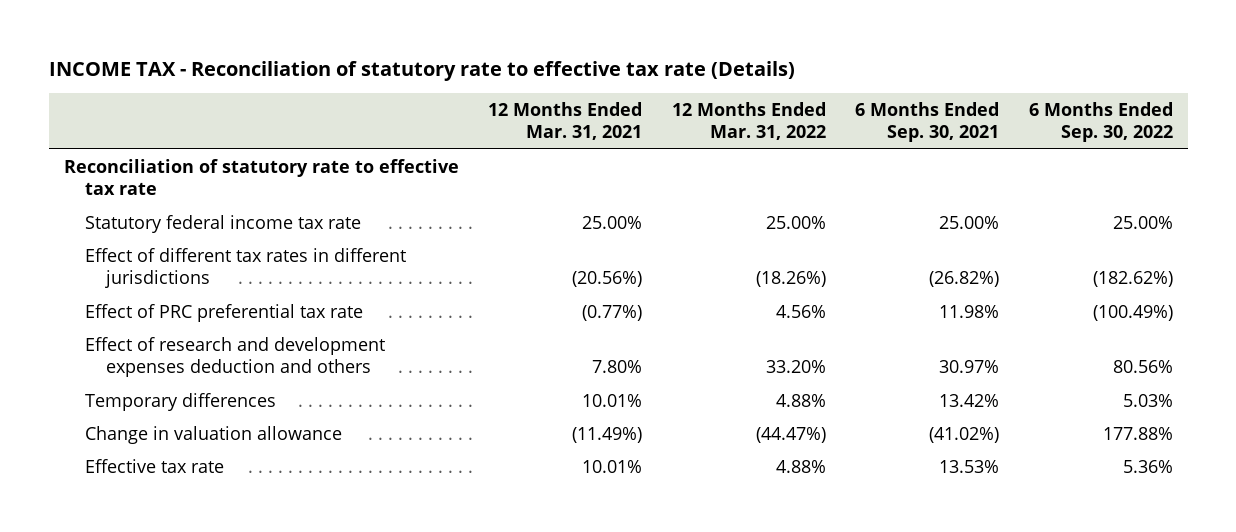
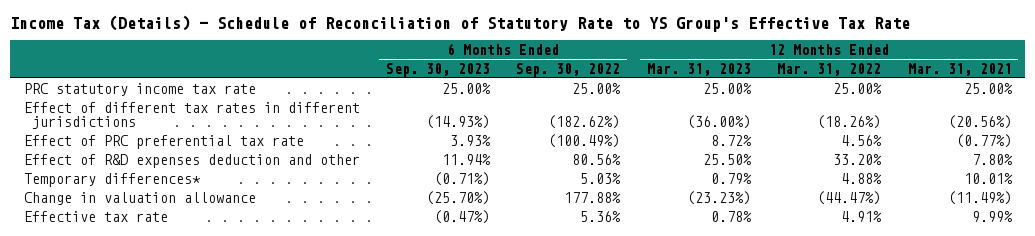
[48,60,795,81] INCOME TAX - Reconciliation of statutory rate to effective tax rate (Details) -> [10,14,911,32] Income Tax (Details) - Schedule of Reconciliation of Statutory Rate to YS Group's Effective Tax Rate
[855,101,1000,143] 6 Months Ended Sep. 30, 2021 -> none
none -> [386,62,491,77] Sep. 30, 2023
none -> [646,62,751,76] Mar. 31, 2023
[63,158,459,196] Reconciliation of statutory rate to effective tax rate -> none
[84,214,361,233] Statutory federal income tax rate -> [23,82,256,96] PRC statutory income tax rate
[84,336,385,378] Effect of research and development expenses deduction and others -> [23,153,360,168] Effect of R&D expenses deduction and other
[84,392,276,411] Temporary differences -> [23,172,201,187] Temporary differences*
[582,459,643,473] 10.01% -> [971,210,1013,222] 9.99%
[775,459,826,473] 4.88% -> [841,210,883,222] 4.91%

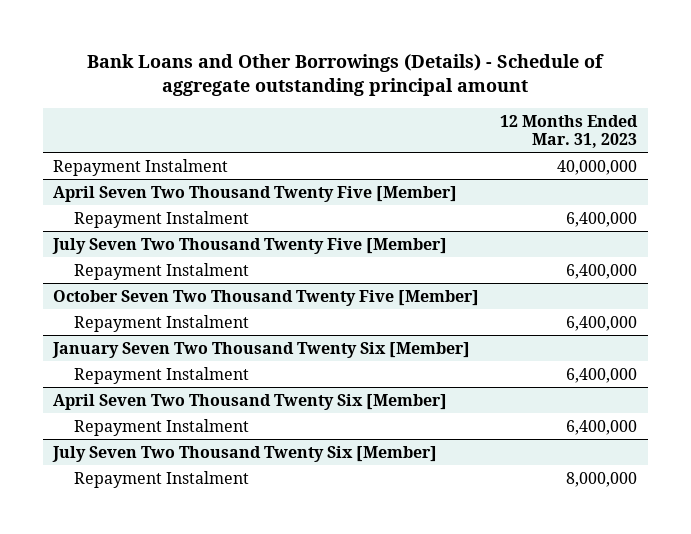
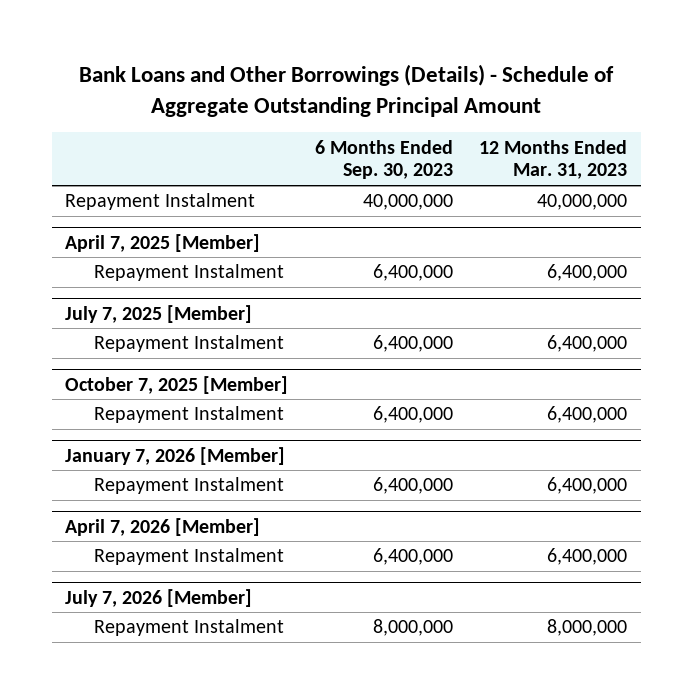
[87,53,605,97] Bank Loans and Other Borrowings (Details) - Schedule of aggregate outstanding principal amount -> [79,64,615,117] Bank Loans and Other Borrowings (Details) - Schedule of Aggregate Outstanding Principal Amount
none -> [314,139,453,180] 6 Months Ended Sep. 30, 2023
[53,185,458,202] April Seven Two Thousand Twenty Five [Member] -> [65,233,261,252] April 7, 2025 [Member]
[52,237,448,254] July Seven Two Thousand Twenty Five [Member] -> [65,304,253,323] July 7, 2025 [Member]
[53,289,480,306] October Seven Two Thousand Twenty Five [Member] -> [65,375,289,394] October 7, 2025 [Member]
[52,341,471,358] January Seven Two Thousand Twenty Six [Member] -> [65,446,286,465] January 7, 2026 [Member]
[53,393,448,410] April Seven Two Thousand Twenty Six [Member] -> [65,517,261,536] April 7, 2026 [Member]
[52,445,438,462] July Seven Two Thousand Twenty Six [Member] -> [65,588,253,607] July 7, 2026 [Member]

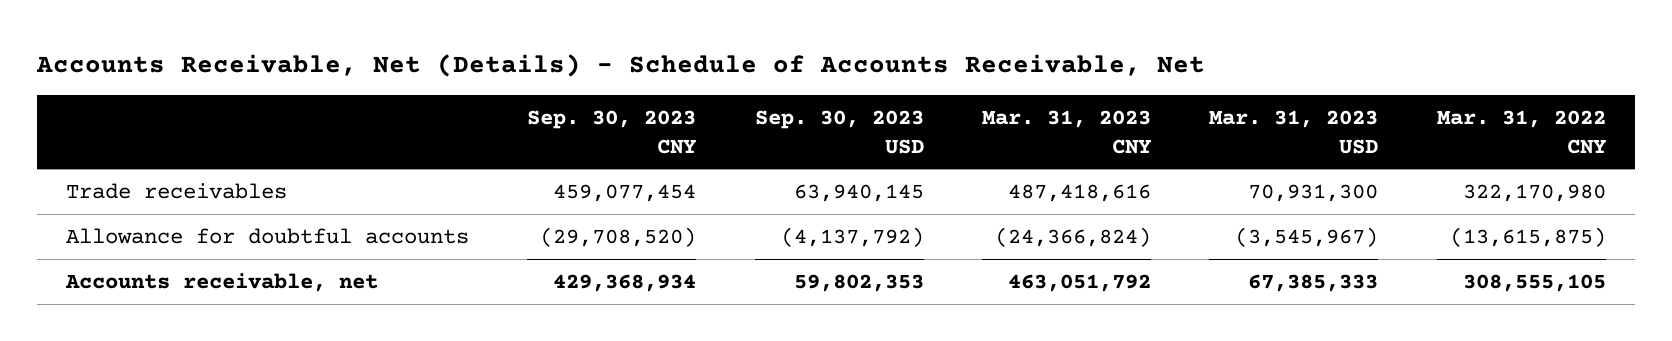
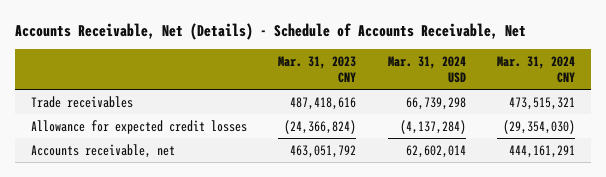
[527,109,698,154] Sep. 30, 2023 CNY -> none
[754,109,924,154] Sep. 30, 2023 USD -> none
[1209,109,1379,154] Mar. 31, 2023 USD -> none
[1436,109,1607,154] Mar. 31, 2022 CNY -> none
none -> [387,56,466,83] Mar. 31, 2024 USD
none -> [497,56,576,83] Mar. 31, 2024 CNY
[66,227,470,244] Allowance for doubtful accounts -> [30,119,247,134] Allowance for expected credit losses

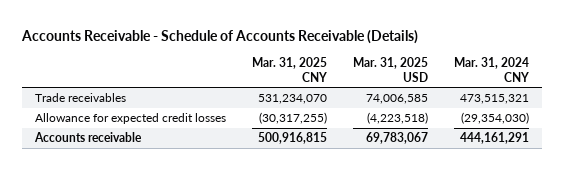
[14,22,526,40] Accounts Receivable, Net (Details) - Schedule of Accounts Receivable, Net -> [21,29,419,44] Accounts Receivable - Schedule of Accounts Receivable (Details)
[278,56,357,83] Mar. 31, 2023 CNY -> none
[387,56,466,83] Mar. 31, 2024 USD -> none
none -> [252,57,328,82] Mar. 31, 2025 CNY
none -> [353,57,429,82] Mar. 31, 2025 USD
[30,143,175,158] Accounts receivable, net -> [34,132,143,143] Accounts receivable

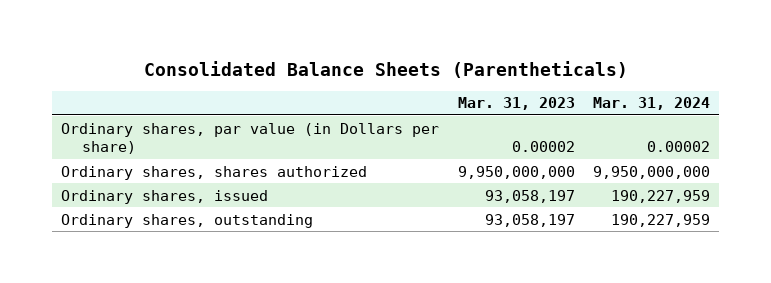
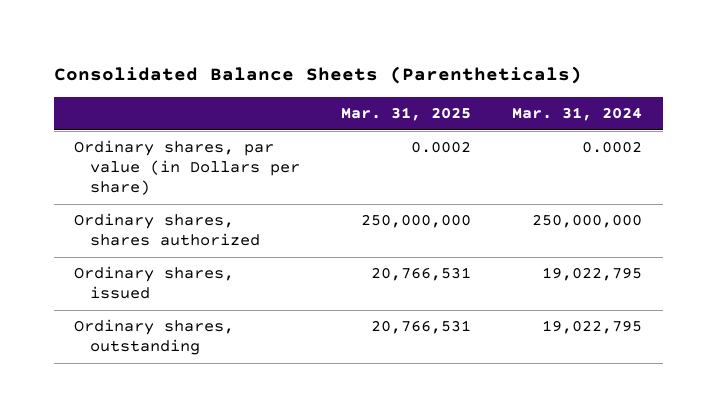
[457,97,575,111] Mar. 31, 2023 -> none
none -> [341,107,472,122] Mar. 31, 2025
[647,141,711,153] 0.00002 -> [582,141,643,154] 0.0002
[593,165,711,179] 9,950,000,000 -> [532,214,643,229] 250,000,000
[611,189,711,203] 190,227,959 -> [542,267,643,282] 19,022,795
[611,213,711,227] 190,227,959 -> [542,320,643,335] 19,022,795

